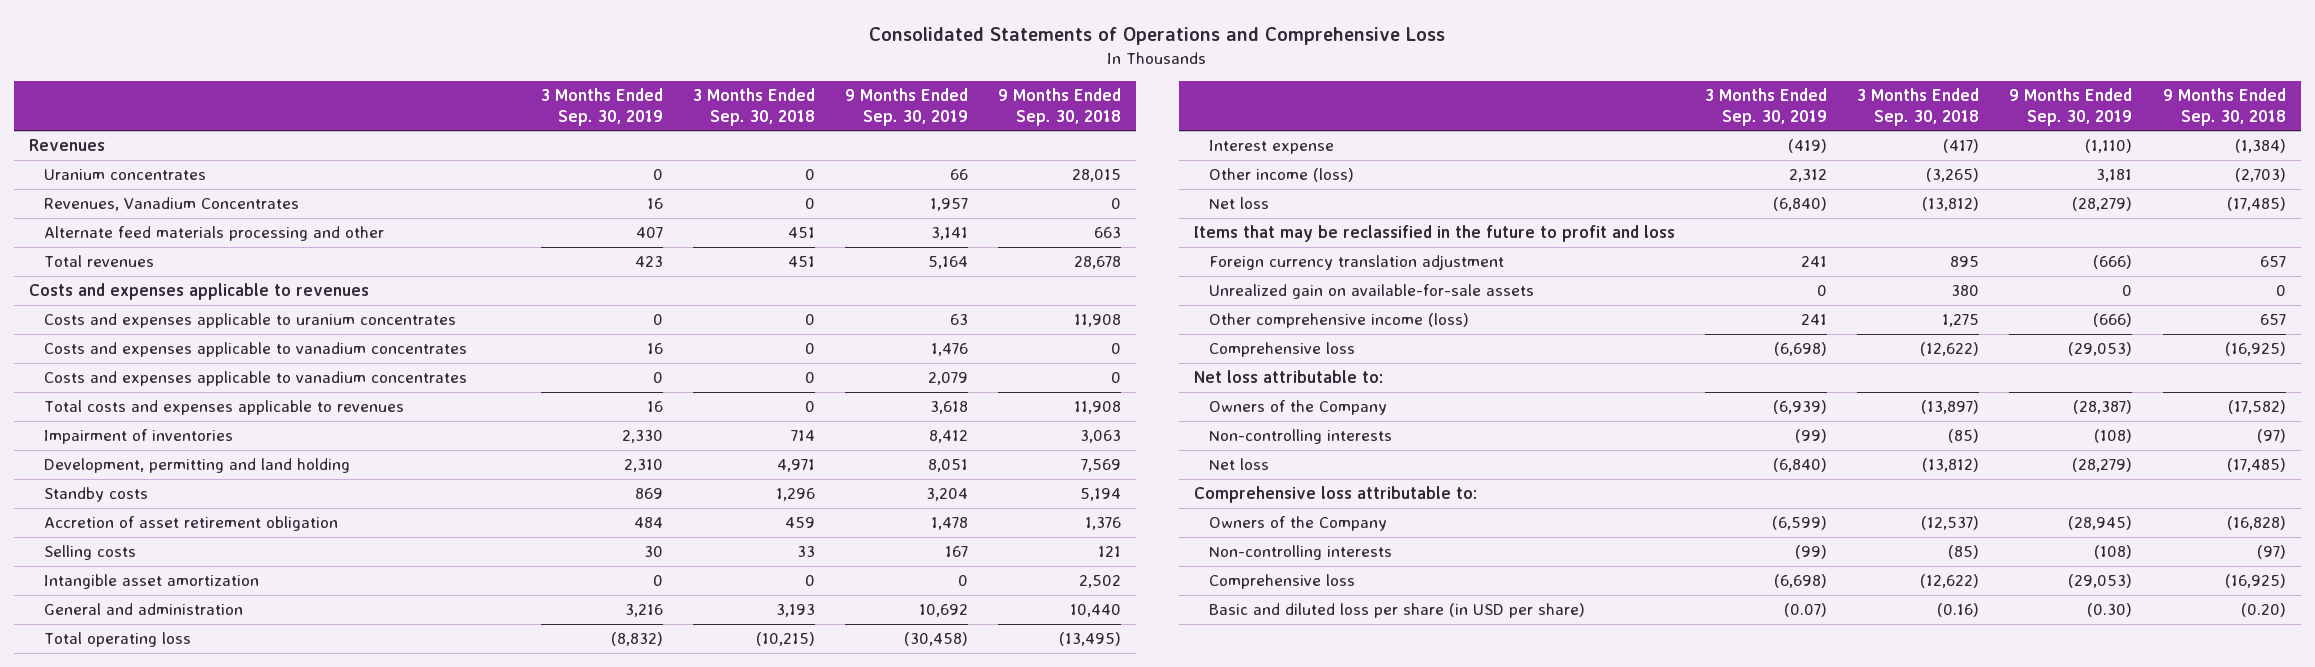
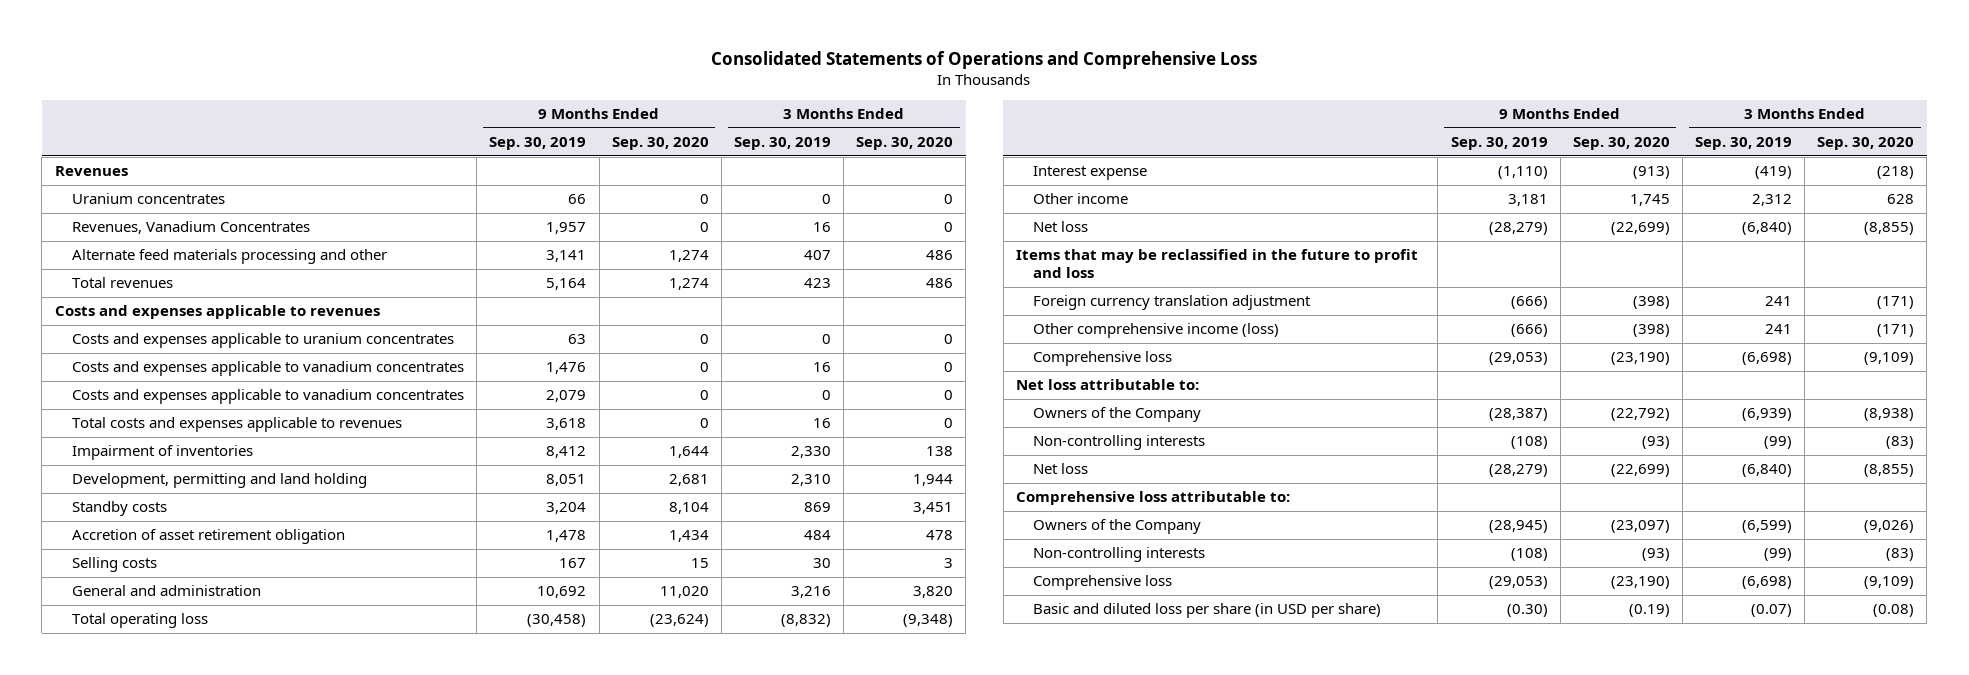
[692,88,815,126] 3 Months Ended Sep. 30, 2018 -> none
[998,88,1122,126] 9 Months Ended Sep. 30, 2018 -> none
none -> [611,137,709,151] Sep. 30, 2020
none -> [856,137,954,151] Sep. 30, 2020
[44,574,260,590] Intangible asset amortization -> none
[1208,168,1354,183] Other income (loss) -> [1033,193,1129,205] Other income
[1208,284,1534,300] Unrealized gain on available-for-sale assets -> none

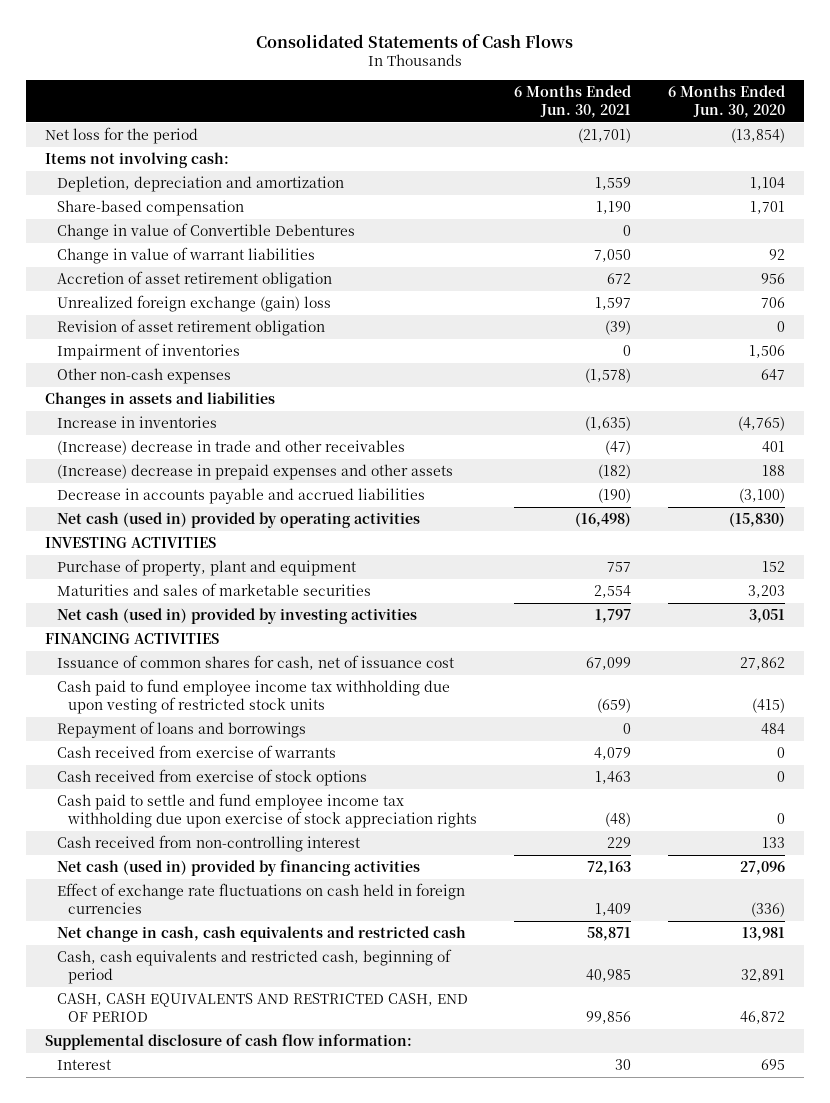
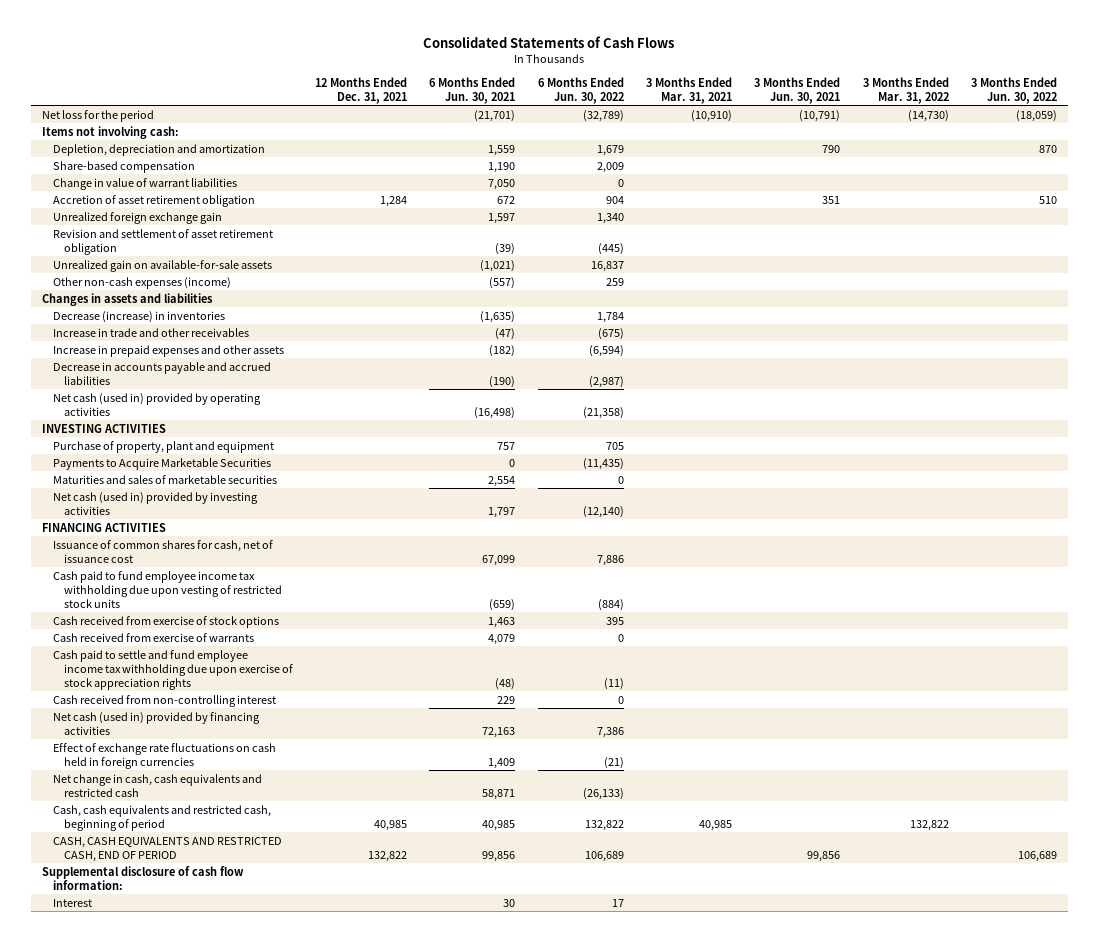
[668,85,786,118] 6 Months Ended Jun. 30, 2020 -> none
none -> [315,76,408,104] 12 Months Ended Dec. 31, 2021
none -> [537,76,624,104] 6 Months Ended Jun. 30, 2022
none -> [646,76,733,104] 3 Months Ended Mar. 31, 2021
none -> [754,76,841,104] 3 Months Ended Jun. 30, 2021
none -> [862,76,949,104] 3 Months Ended Mar. 31, 2022
none -> [970,76,1057,104] 3 Months Ended Jun. 30, 2022
[56,223,355,241] Change in value of Convertible Debentures -> none
[56,343,240,361] Impairment of inventories -> none
[56,295,331,313] Unrealized foreign exchange (gain) loss -> [52,211,222,224] Unrealized foreign exchange gain
[56,319,325,337] Revision of asset retirement obligation -> [52,228,273,255] Revision and settlement of asset retirement obligation
none -> [52,259,272,272] Unrealized gain on available-for-sale assets
[56,368,231,385] Other non-cash expenses -> [52,276,231,289] Other non-cash expenses (income)
[585,368,632,384] (1,578) -> [489,276,516,289] (557)
[56,416,217,429] Increase in inventories -> [52,310,225,323] Decrease (increase) in inventories
[56,440,405,456] (Increase) decrease in trade and other receivables -> [52,327,249,337] Increase in trade and other receivables
[56,464,453,481] (Increase) decrease in prepaid expenses and other assets -> [52,344,284,357] Increase in prepaid expenses and other assets
none -> [52,457,271,470] Payments to Acquire Marketable Securities
[56,721,306,739] Repayment of loans and borrowings -> none
[56,745,336,759] Cash received from exercise of warrants -> [52,632,254,642] Cash received from exercise of warrants

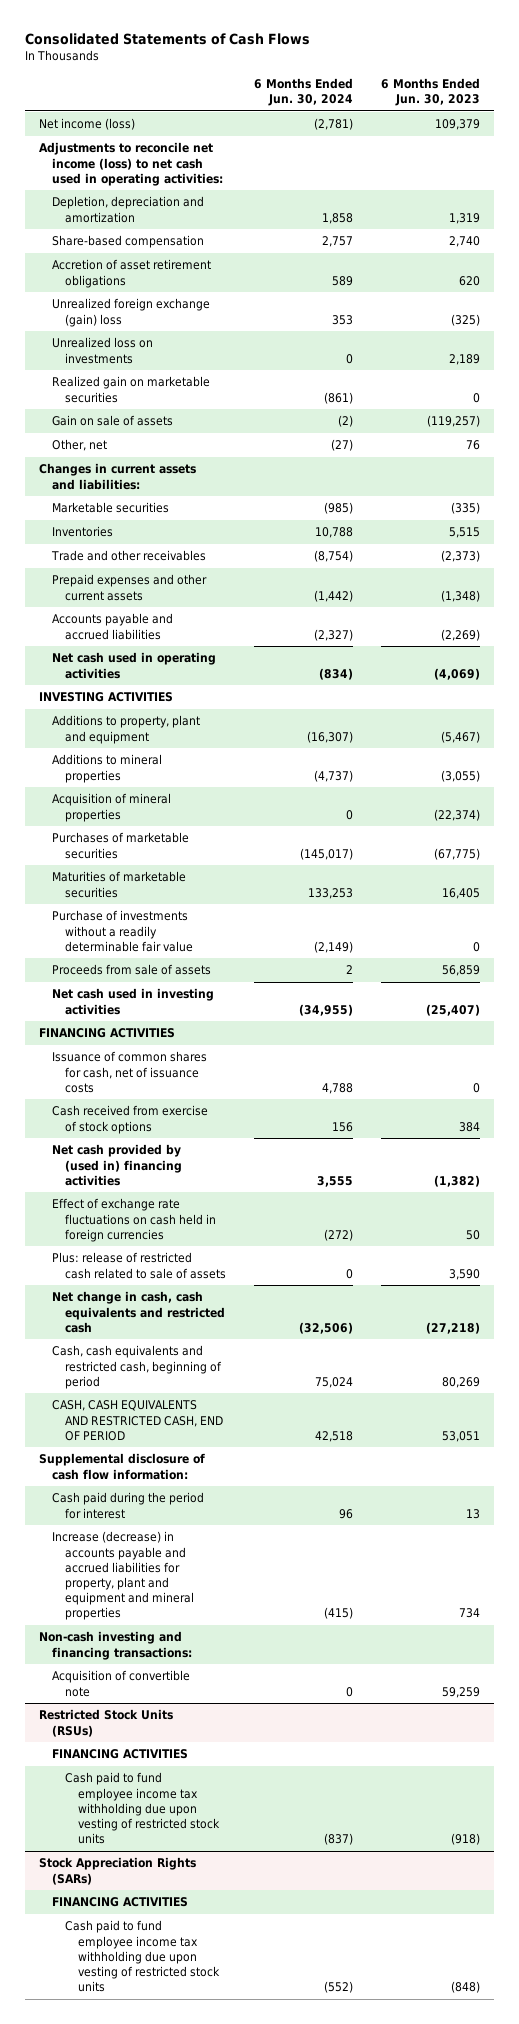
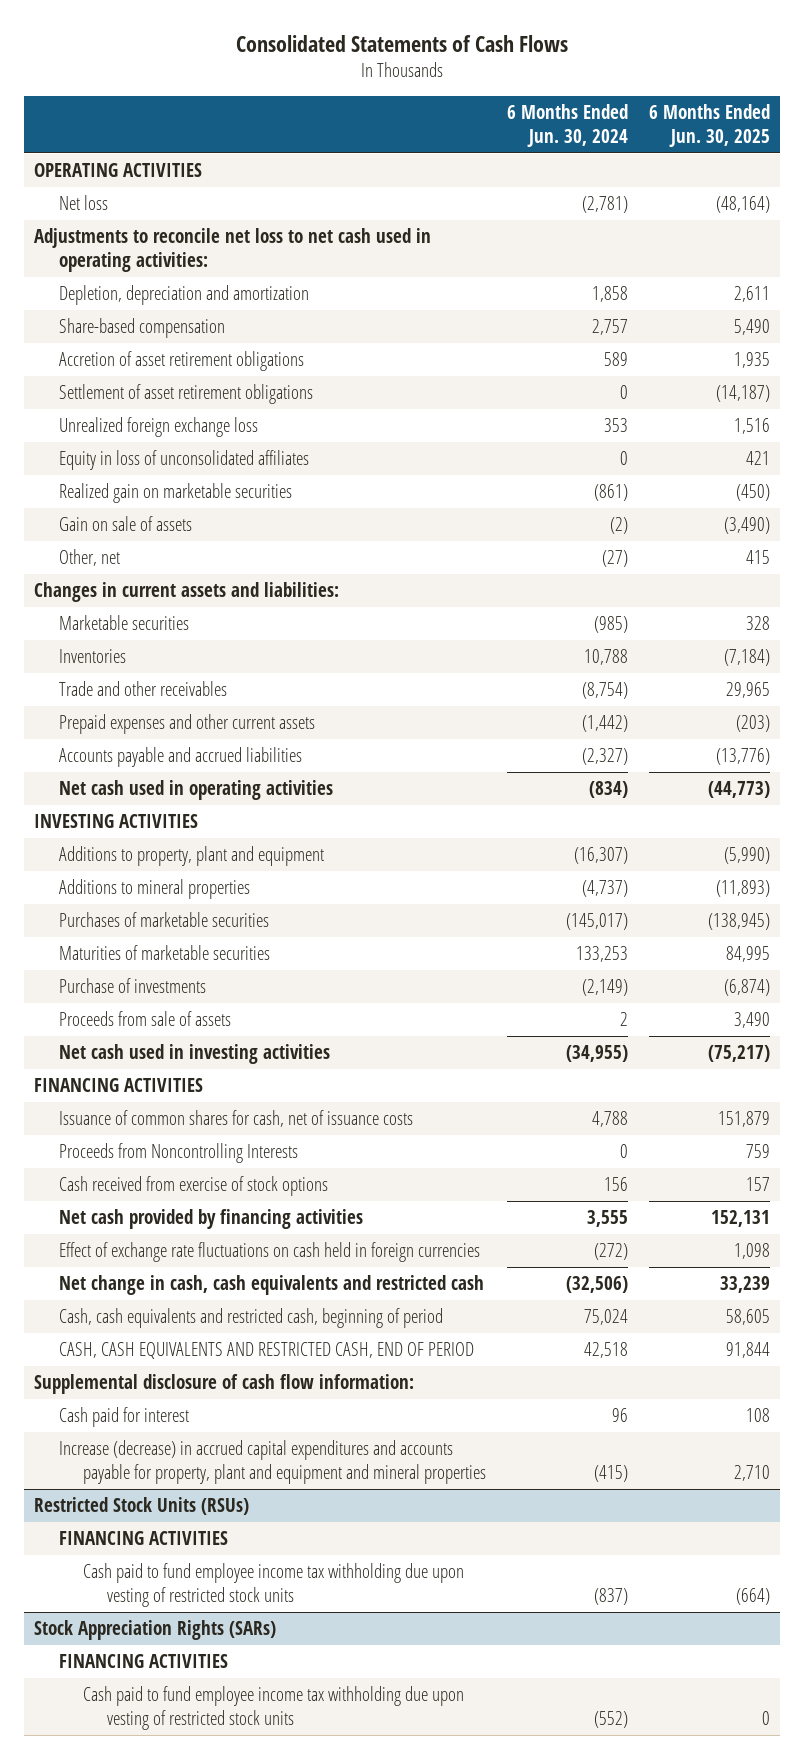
[380,77,480,106] 6 Months Ended Jun. 30, 2023 -> none
none -> [648,103,770,147] 6 Months Ended Jun. 30, 2025
none -> [34,163,203,178] OPERATING ACTIVITIES
[39,118,136,131] Net income (loss) -> [58,195,108,211] Net loss
[39,142,224,186] Adjustments to reconcile net income (loss) to net cash used in operating activities: -> [34,228,432,272] Adjustments to reconcile net loss to net cash used in operating activities:
[52,337,154,364] Unrealized loss on investments -> none
none -> [58,384,313,405] Settlement of asset retirement obligations
[52,298,211,327] Unrealized foreign exchange (gain) loss -> [58,417,258,438] Unrealized foreign exchange loss
none -> [58,450,309,471] Equity in loss of unconsolidated affiliates
[52,793,172,822] Acquisition of mineral properties -> none
[52,910,194,952] Purchase of investments without a readily determinable fair value -> [58,978,206,994] Purchase of investments
none -> [58,1143,298,1164] Proceeds from Noncontrolling Interests
[52,1144,183,1186] Net cash provided by (used in) financing activities -> [58,1209,363,1230] Net cash provided by financing activities
[52,1252,227,1279] Plus: release of restricted cash related to sale of assets -> none
[39,1631,193,1660] Non-cash investing and financing transactions: -> none
[52,1670,191,1697] Acquisition of convertible note -> none
[52,1492,205,1519] Cash paid during the period for interest -> [58,1407,189,1428] Cash paid for interest
[52,1531,195,1621] Increase (decrease) in accounts payable and accrued liabilities for property, plant and equipment and mineral properties -> [58,1440,487,1484] Increase (decrease) in accrued capital expenditures and accounts payable for property, plant and equipment and mineral properties

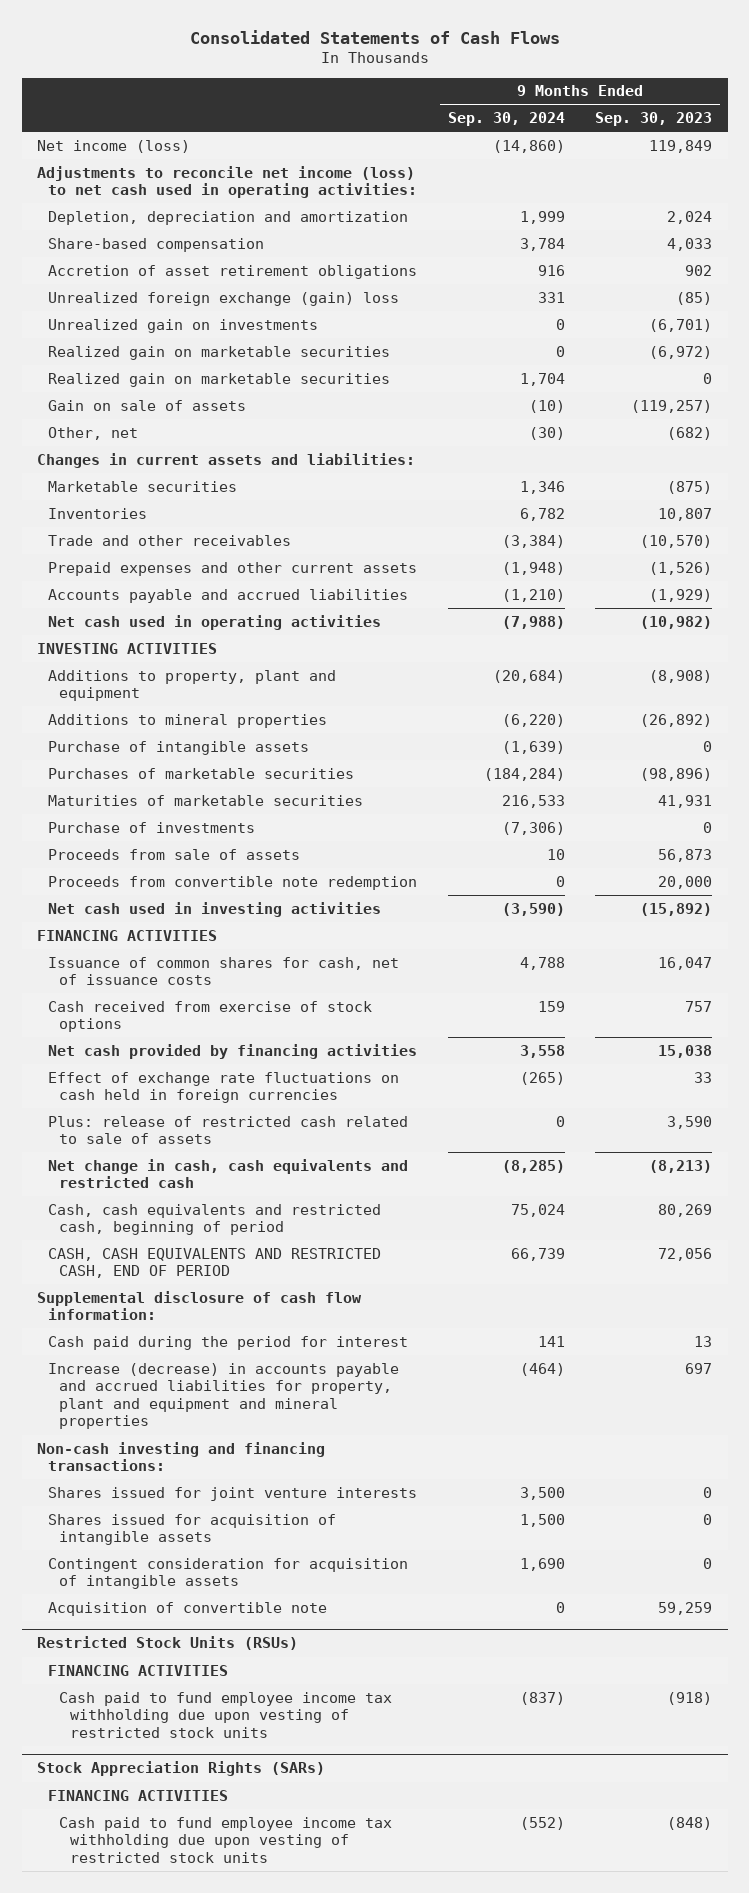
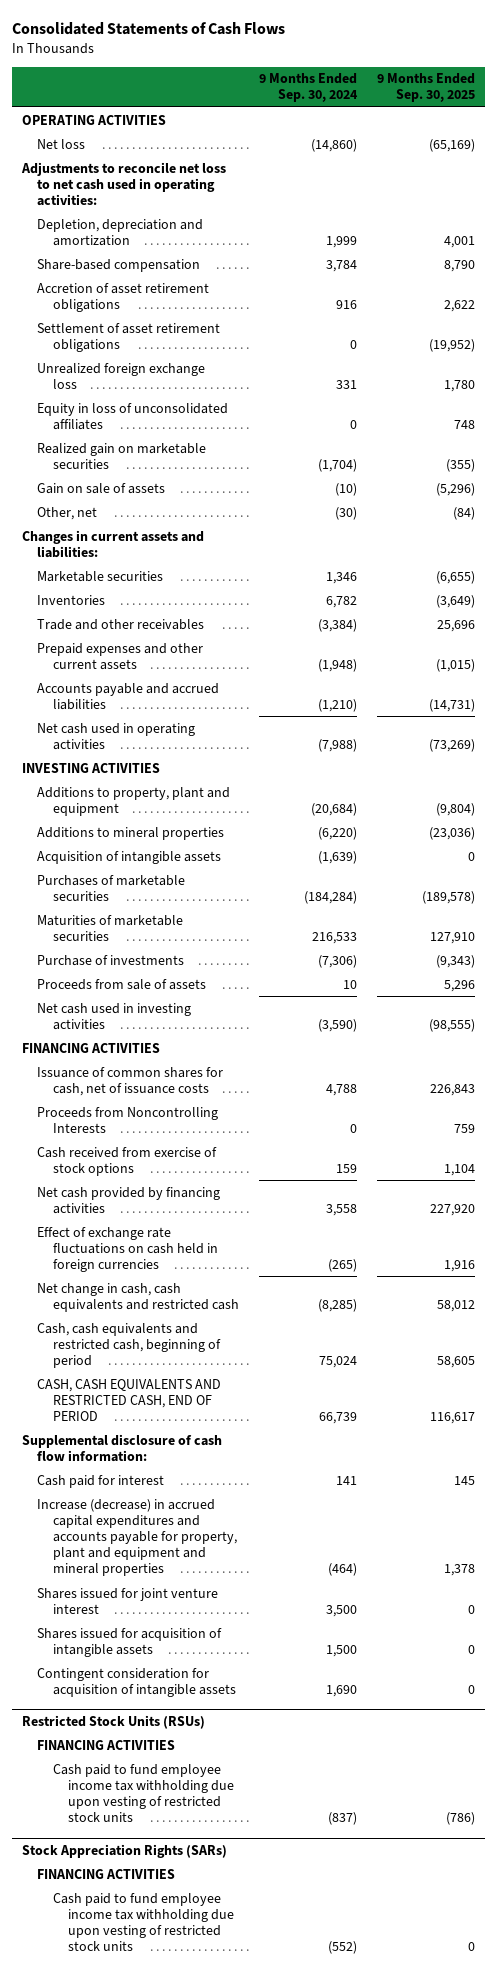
[595,112,713,127] Sep. 30, 2023 -> none
none -> [376,73,475,103] 9 Months Ended Sep. 30, 2025
none -> [22,114,167,125] OPERATING ACTIVITIES
[36,139,190,153] Net income (loss) -> [37,138,86,149] Net loss
[36,165,417,199] Adjustments to reconcile net income (loss) to net cash used in operating activities: -> [21,161,227,206] Adjustments to reconcile net loss to net cash used in operating activities:
[47,318,318,333] Unrealized gain on investments -> none
[47,372,390,387] Realized gain on marketable securities -> none
none -> [37,322,221,352] Settlement of asset retirement obligations
[47,291,399,306] Unrealized foreign exchange (gain) loss -> [37,362,206,389] Unrealized foreign exchange loss
none -> [37,402,229,430] Equity in loss of unconsolidated affiliates
[555,345,565,357] 0 -> [317,458,357,472] (1,704)
[47,740,309,755] Purchase of intangible assets -> [37,850,222,864] Acquisition of intangible assets
[47,875,417,890] Proceeds from convertible note redemption -> none
none -> [37,1106,219,1133] Proceeds from Noncontrolling Interests
[47,1115,408,1145] Plus: release of restricted cash related to sale of assets -> none
[36,1441,325,1472] Non-cash investing and financing transactions: -> none
[47,1335,408,1350] Cash paid during the period for interest -> [37,1474,165,1488] Cash paid for interest
[47,1362,399,1430] Increase (decrease) in accounts payable and accrued liabilities for property, plant and equipment and mineral properties -> [37,1498,237,1577] Increase (decrease) in accrued capital expenditures and accounts payable for property, plant and equipment and mineral properties
[47,1486,417,1501] Shares issued for joint venture interests -> [37,1587,219,1614] Shares issued for joint venture interest
[47,1601,327,1616] Acquisition of convertible note -> none

